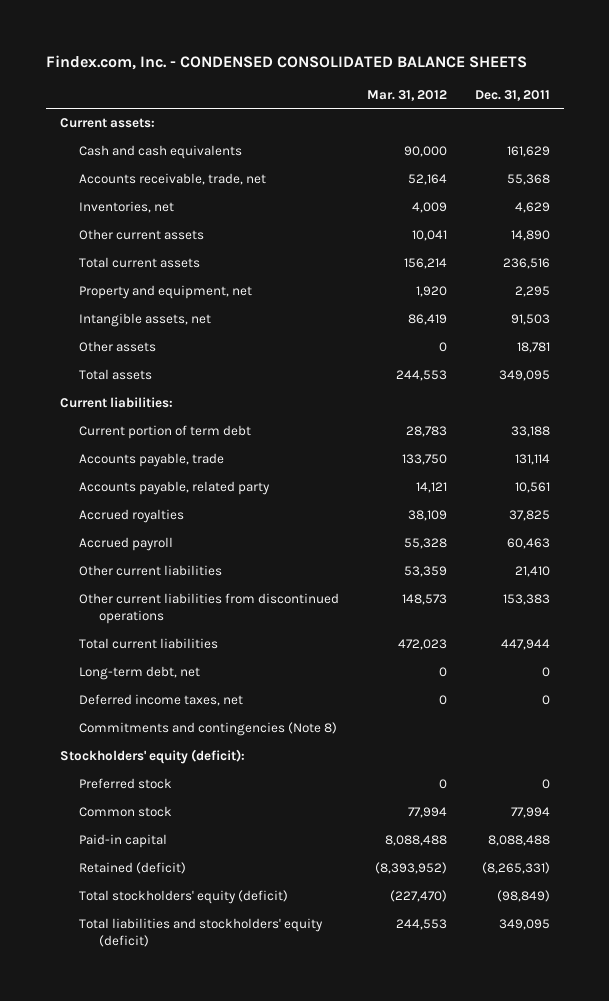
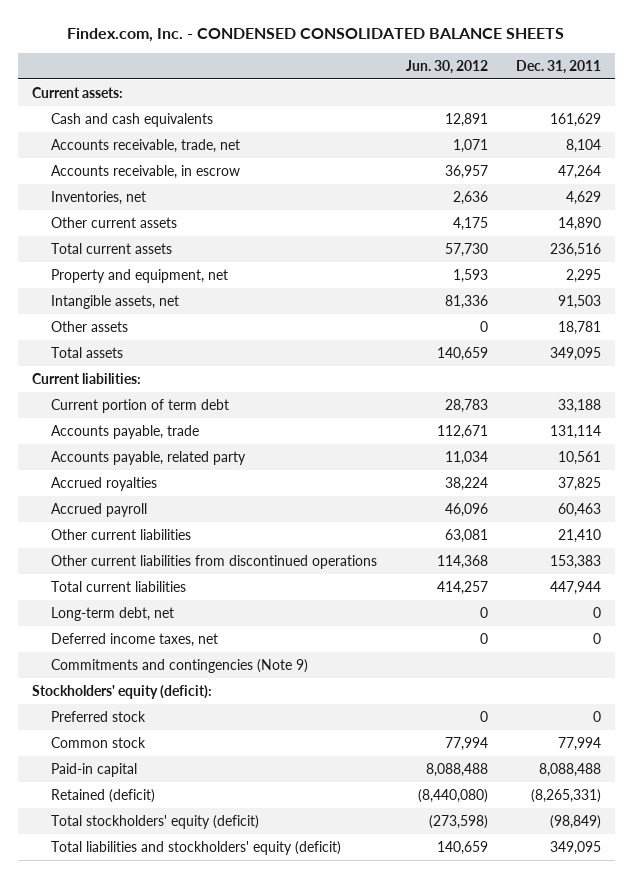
[366,89,447,101] Mar. 31, 2012 -> none
none -> [405,59,488,74] Jun. 30, 2012
[506,174,550,186] 55,368 -> [565,138,601,153] 8,104
none -> [51,164,241,179] Accounts receivable, in escrow
[79,722,338,737] Commitments and contingencies (Note 8) -> [51,658,309,673] Commitments and contingencies (Note 9)

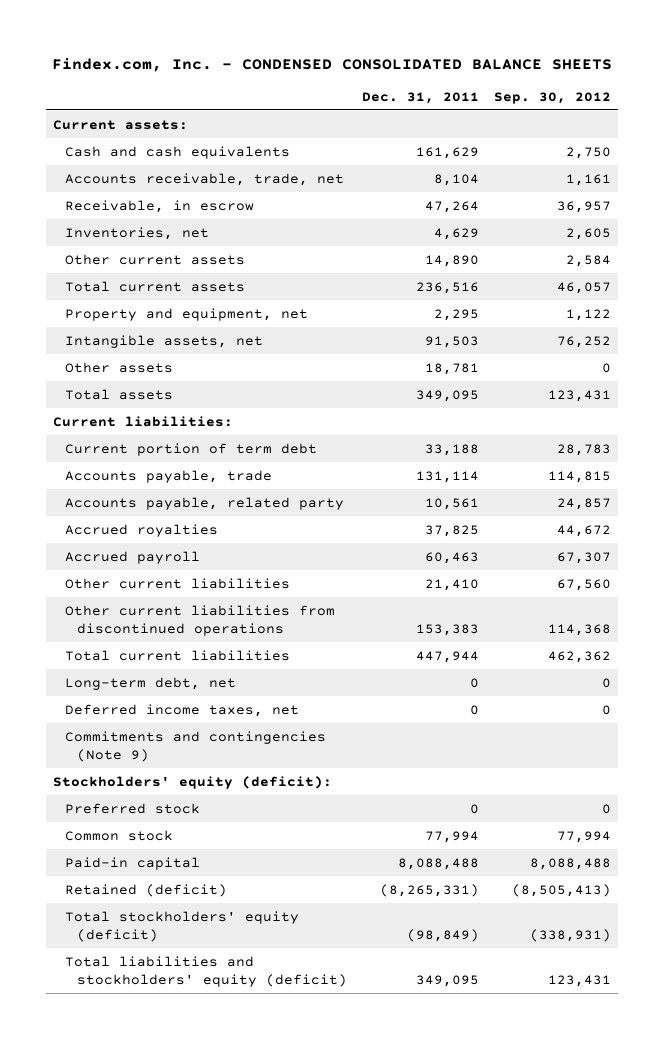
[405,59,488,74] Jun. 30, 2012 -> none
none -> [493,91,611,104] Sep. 30, 2012
[51,164,241,179] Accounts receivable, in escrow -> [65,199,255,213] Receivable, in escrow

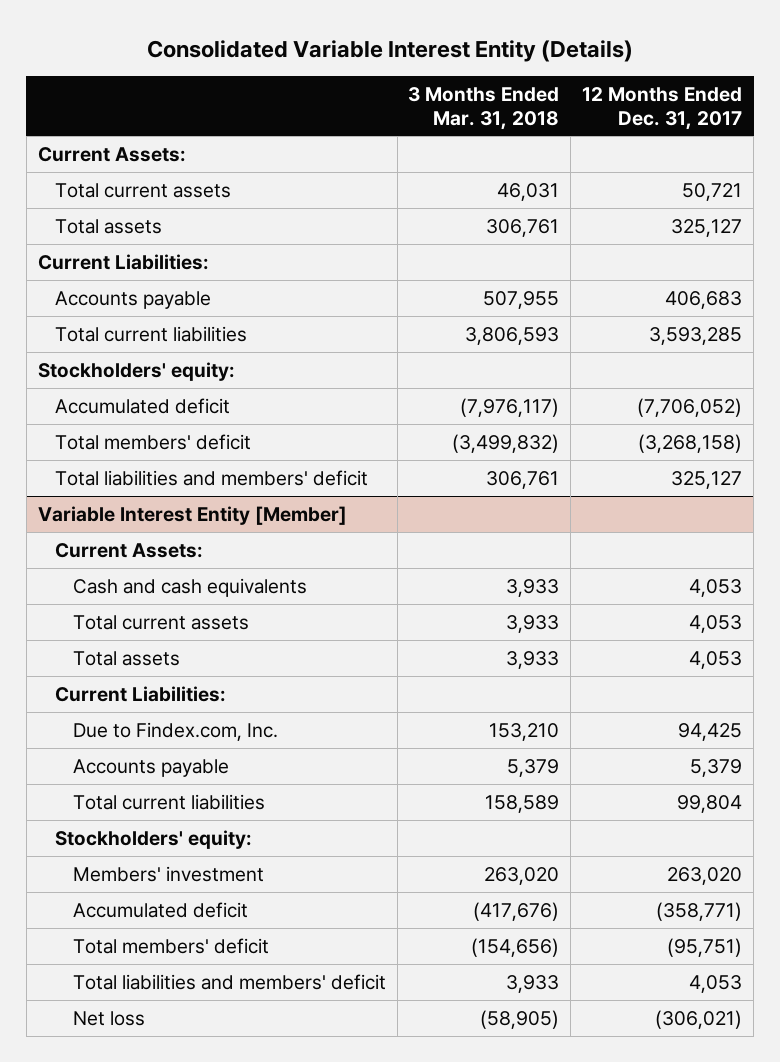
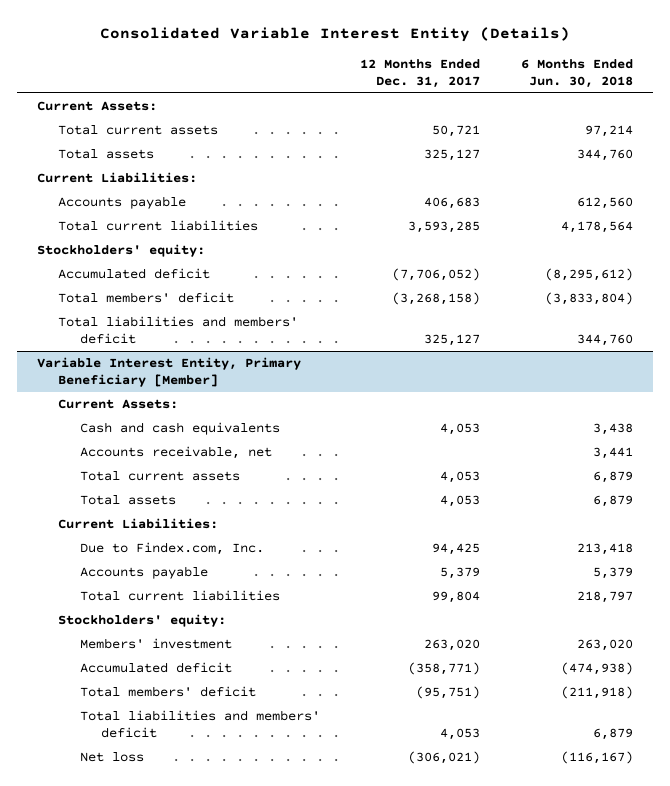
[408,86,560,130] 3 Months Ended Mar. 31, 2018 -> none
none -> [520,59,633,89] 6 Months Ended Jun. 30, 2018
[37,505,347,525] Variable Interest Entity [Member] -> [36,356,301,387] Variable Interest Entity, Primary Beneficiary [Member]
none -> [79,445,272,459] Accounts receivable, net

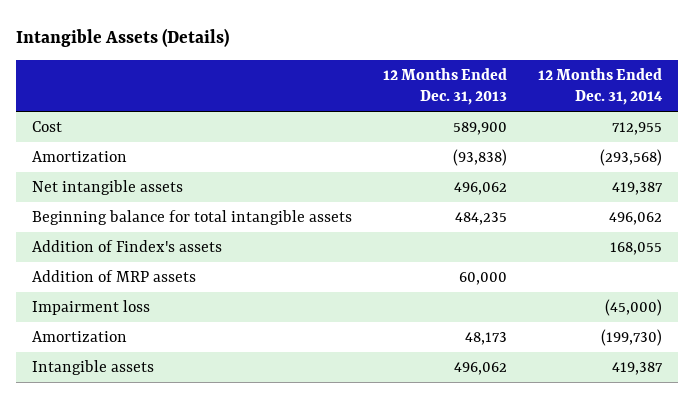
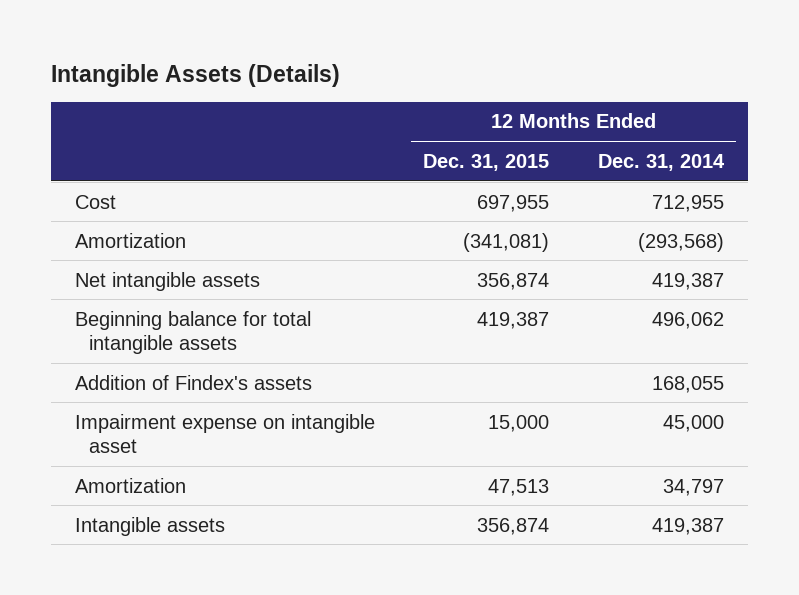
[382,68,507,106] 12 Months Ended Dec. 31, 2013 -> none
none -> [423,153,550,171] Dec. 31, 2015
[31,269,196,282] Addition of MRP assets -> none
[31,299,150,315] Impairment loss -> none
none -> [74,413,375,454] Impairment expense on intangible asset
[601,328,663,346] (199,730) -> [662,478,724,496] 34,797

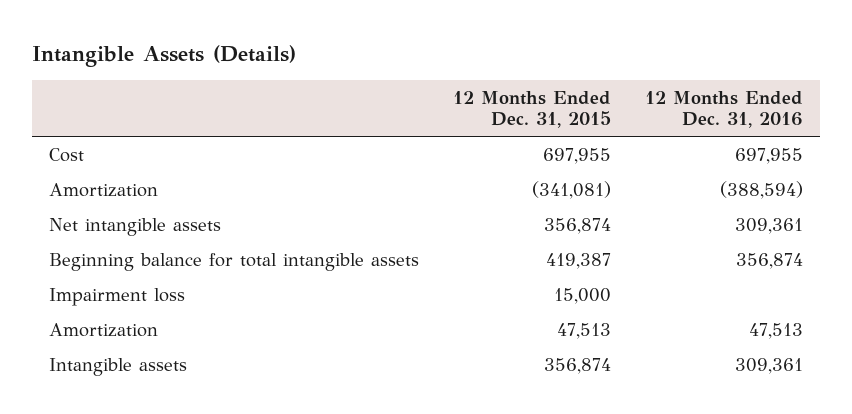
[597,153,725,171] Dec. 31, 2014 -> none
none -> [644,90,803,129] 12 Months Ended Dec. 31, 2016
[74,374,312,390] Addition of Findex's assets -> none
[74,413,375,454] Impairment expense on intangible asset -> [49,287,186,306] Impairment loss

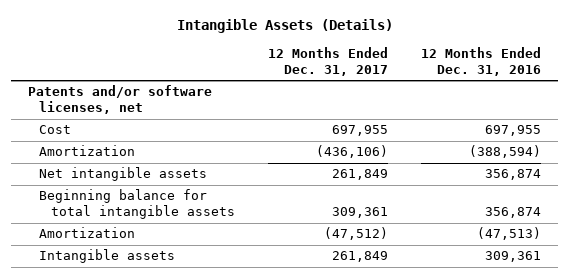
[452,90,611,129] 12 Months Ended Dec. 31, 2015 -> none
none -> [268,47,389,76] 12 Months Ended Dec. 31, 2017
none -> [27,85,212,115] Patents and/or software licenses, net
[734,217,803,234] 309,361 -> [485,169,542,181] 356,874
[49,287,186,306] Impairment loss -> none
[748,322,803,339] 47,513 -> [477,227,542,241] (47,513)

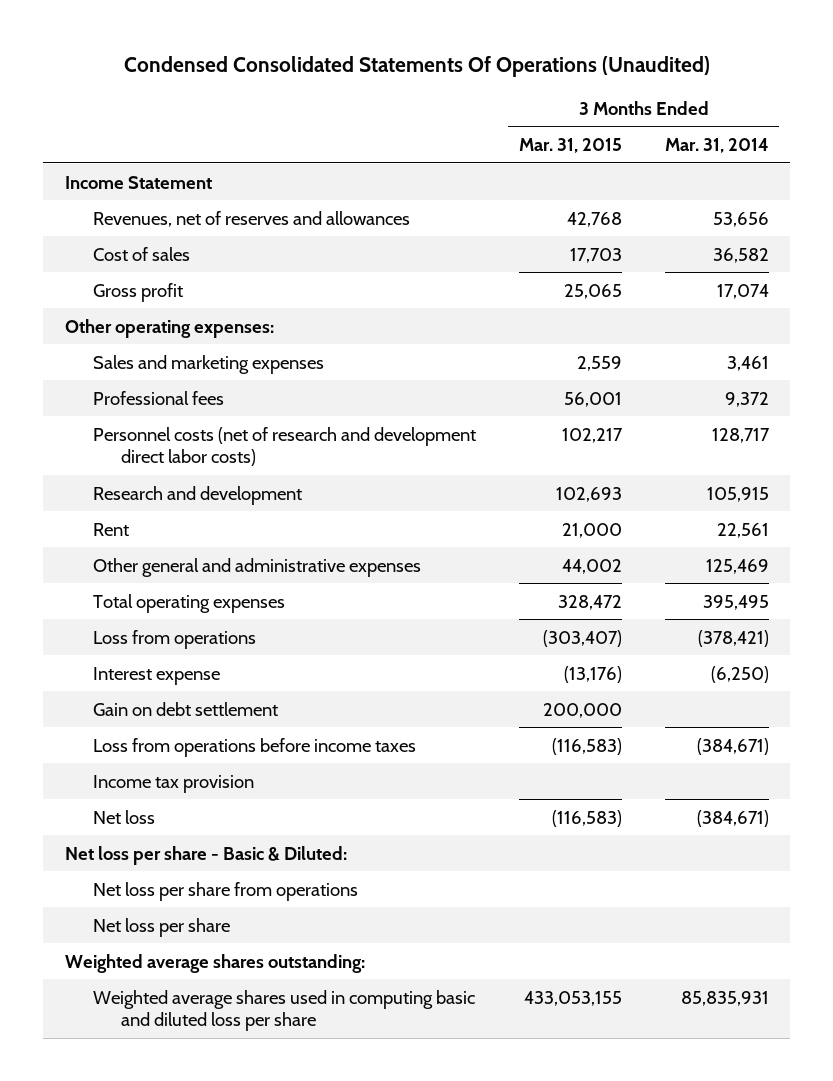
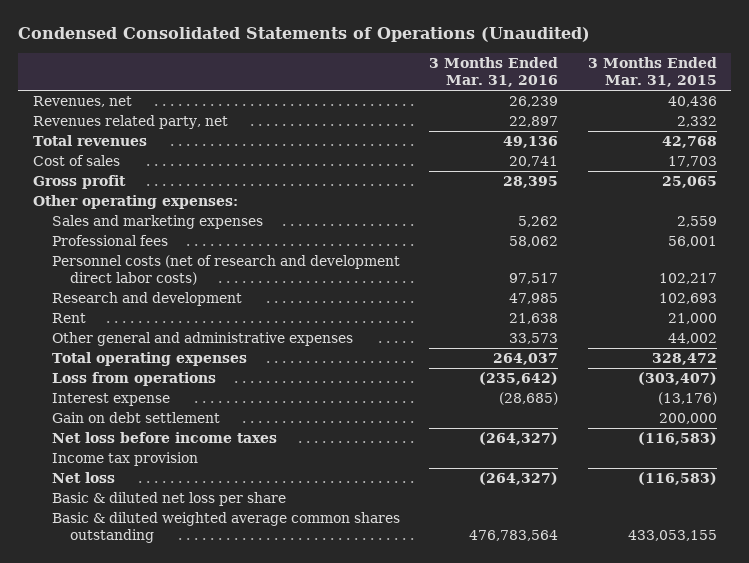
[123,55,710,77] Condensed Consolidated Statements Of Operations (Unaudited) -> [17,27,590,43] Condensed Consolidated Statements of Operations (Unaudited)
[664,137,769,153] Mar. 31, 2014 -> none
none -> [429,57,559,88] 3 Months Ended Mar. 31, 2016
[64,175,212,189] Income Statement -> none
[92,210,410,227] Revenues, net of reserves and allowances -> [32,96,132,108] Revenues, net
[566,211,622,227] 42,768 -> [667,96,717,108] 40,436
none -> [32,115,228,130] Revenues related party, net
none -> [32,135,147,147] Total revenues
[92,737,416,757] Loss from operations before income taxes -> [51,432,277,444] Net loss before income taxes
[64,845,347,865] Net loss per share - Basic & Diluted: -> none
[92,881,358,901] Net loss per share from operations -> none
[64,953,365,973] Weighted average shares outstanding: -> none
[92,917,230,937] Net loss per share -> [51,492,286,507] Basic & diluted net loss per share
[92,989,475,1031] Weighted average shares used in computing basic and diluted loss per share -> [51,512,400,544] Basic & diluted weighted average common shares outstanding

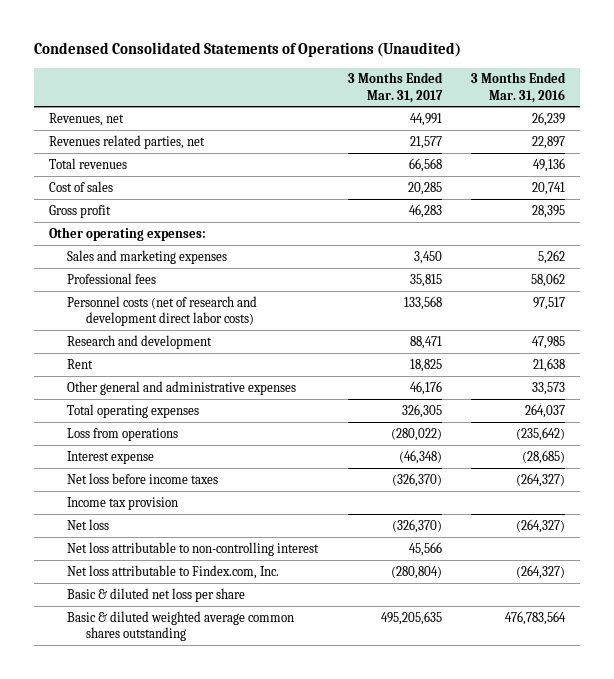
[587,57,717,88] 3 Months Ended Mar. 31, 2015 -> none
none -> [347,72,443,103] 3 Months Ended Mar. 31, 2017
[32,115,228,130] Revenues related party, net -> [48,134,205,149] Revenues related parties, net
[51,412,220,424] Gain on debt settlement -> none
none -> [67,541,320,556] Net loss attributable to non-controlling interest
none -> [67,564,280,579] Net loss attributable to Findex.com, Inc.

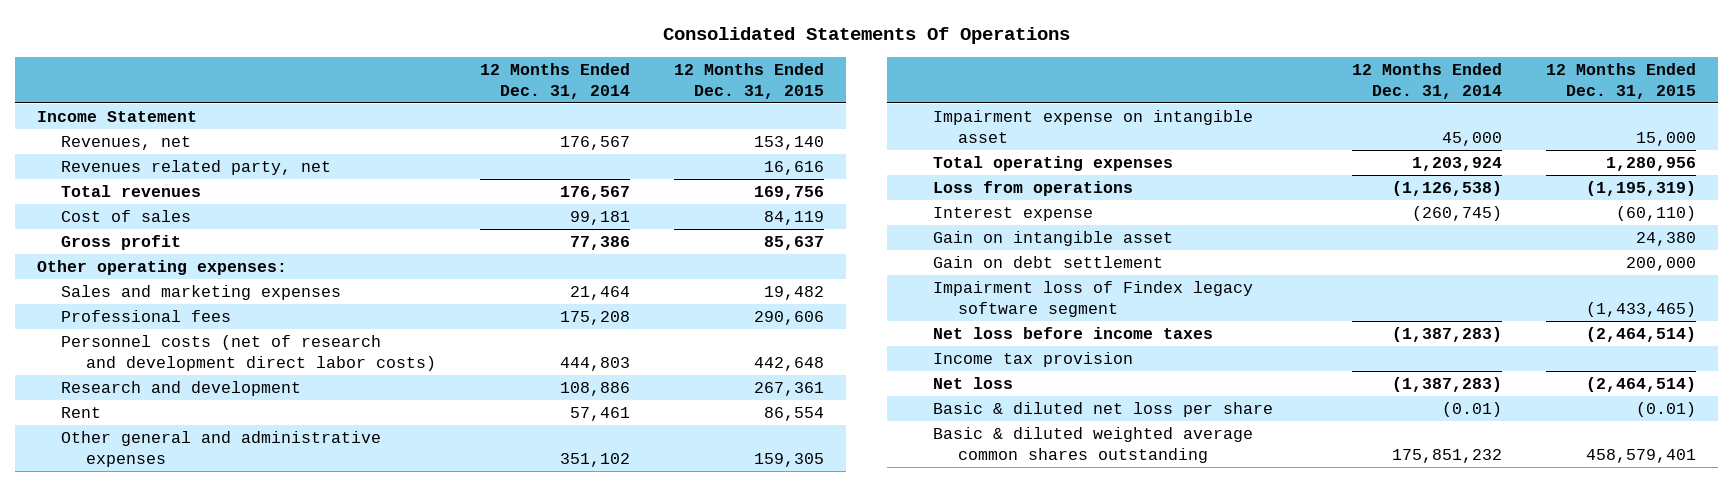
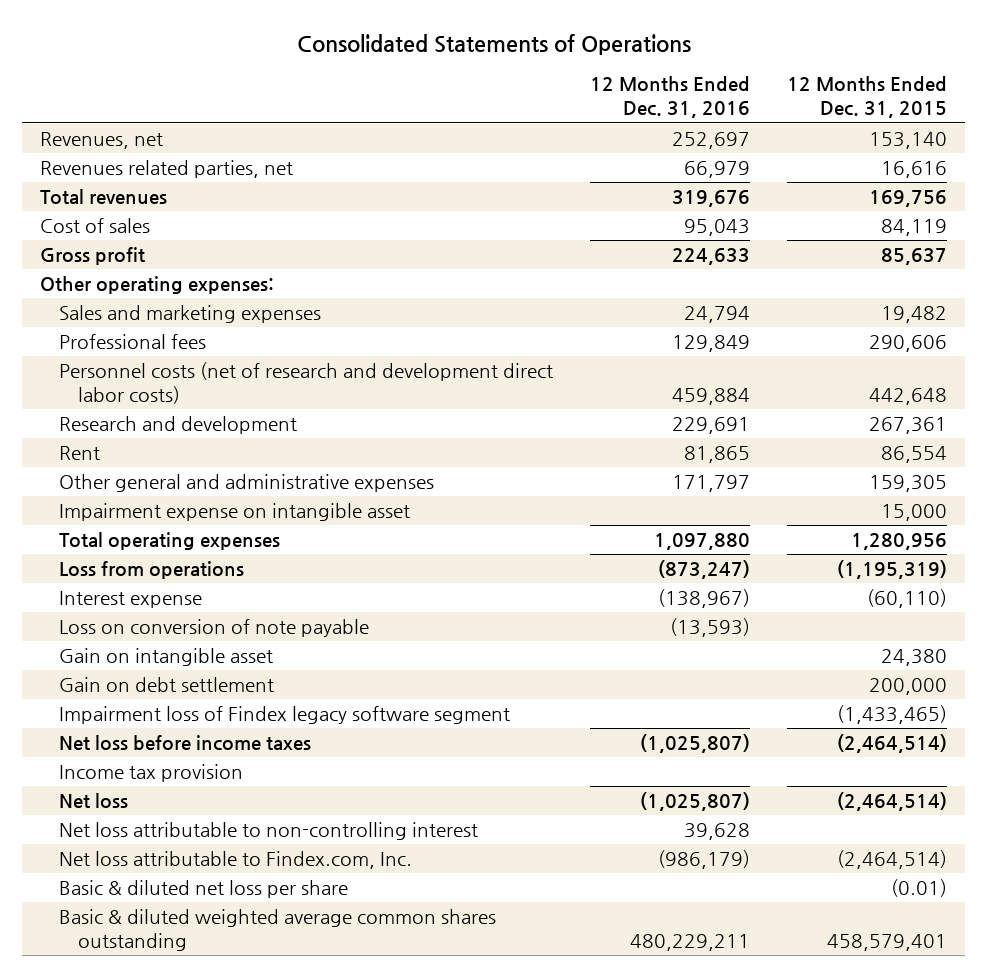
[662,27,1070,45] Consolidated Statements Of Operations -> [296,33,691,55] Consolidated Statements of Operations
[479,62,630,99] 12 Months Ended Dec. 31, 2014 -> none
none -> [590,76,751,119] 12 Months Ended Dec. 31, 2016
[36,111,197,123] Income Statement -> none
[61,160,332,176] Revenues related party, net -> [40,160,294,179] Revenues related parties, net
none -> [59,619,370,638] Loss on conversion of note payable
none -> [59,822,479,841] Net loss attributable to non-controlling interest
none -> [59,851,413,870] Net loss attributable to Findex.com, Inc.

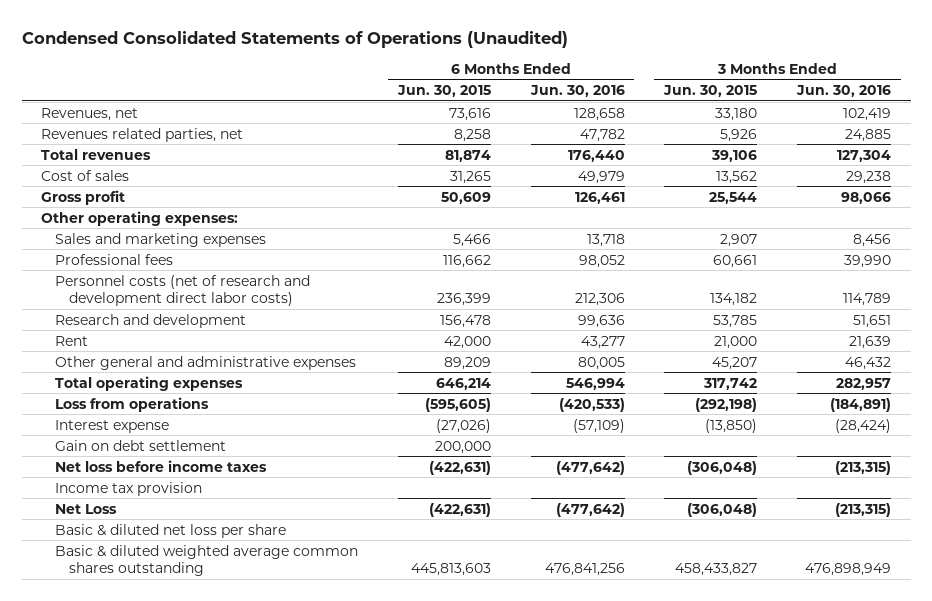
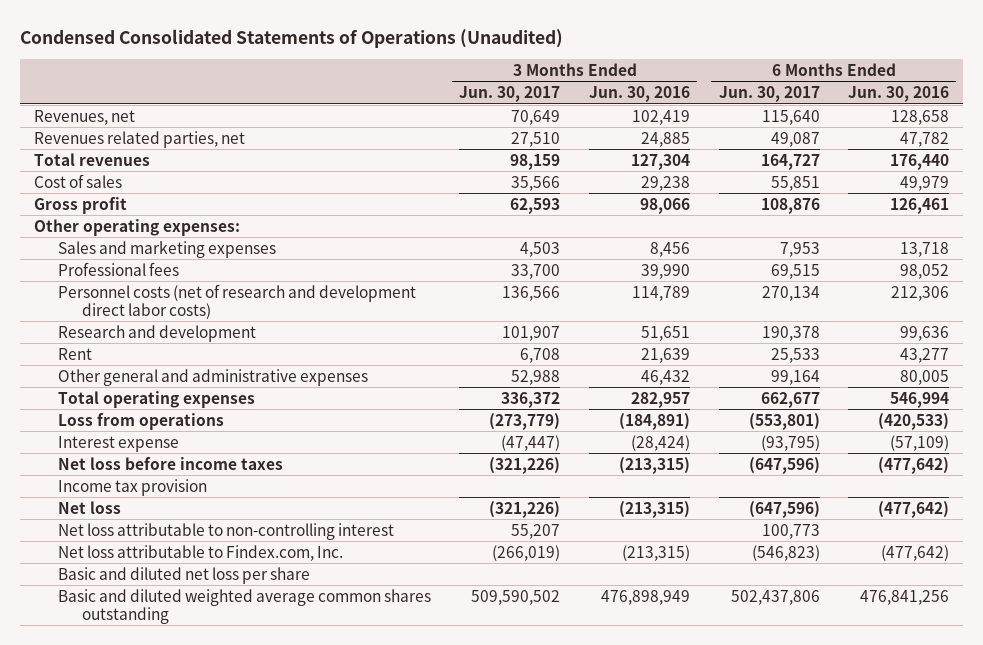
[396,85,491,98] Jun. 30, 2015 -> none
[663,85,758,98] Jun. 30, 2015 -> none
none -> [459,86,561,103] Jun. 30, 2017
none -> [718,86,820,103] Jun. 30, 2017
[55,439,227,451] Gain on debt settlement -> none
[55,503,118,514] Net Loss -> [57,500,121,514] Net loss
none -> [57,522,394,540] Net loss attributable to non-controlling interest
none -> [57,544,343,561] Net loss attributable to Findex.com, Inc.
[55,523,287,538] Basic & diluted net loss per share -> [57,566,310,584] Basic and diluted net loss per share
[55,544,359,576] Basic & diluted weighted average common shares outstanding -> [57,588,431,624] Basic and diluted weighted average common shares outstanding

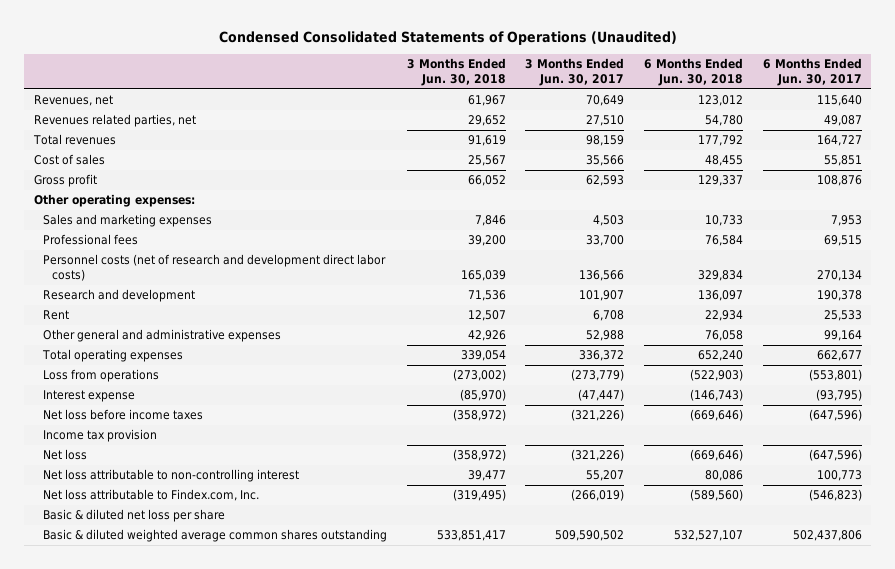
[588,86,690,103] Jun. 30, 2016 -> none
[848,86,950,103] Jun. 30, 2016 -> none
none -> [406,58,506,87] 3 Months Ended Jun. 30, 2018
none -> [643,58,743,87] 6 Months Ended Jun. 30, 2018
[57,566,310,584] Basic and diluted net loss per share -> [42,509,225,523] Basic & diluted net loss per share
[57,588,431,624] Basic and diluted weighted average common shares outstanding -> [42,529,387,543] Basic & diluted weighted average common shares outstanding

